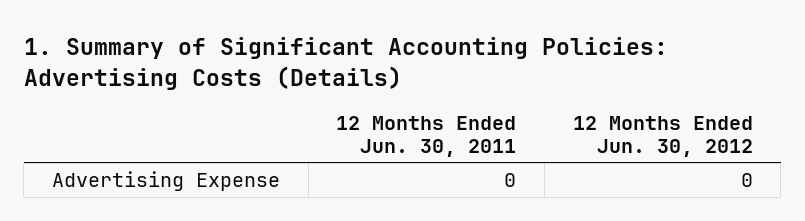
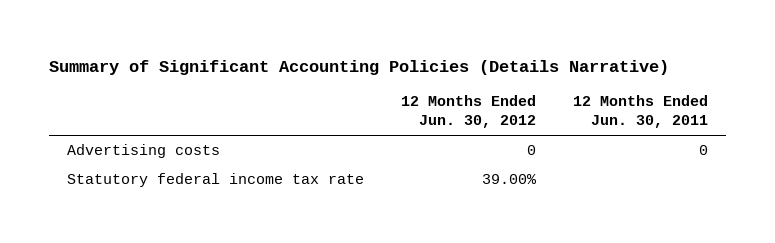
[23,36,668,90] 1. Summary of Significant Accounting Policies: Advertising Costs (Details) -> [49,60,670,76] Summary of Significant Accounting Policies (Details Narrative)
[52,171,281,192] Advertising Expense -> [67,144,221,159] Advertising costs
none -> [67,173,365,188] Statutory federal income tax rate

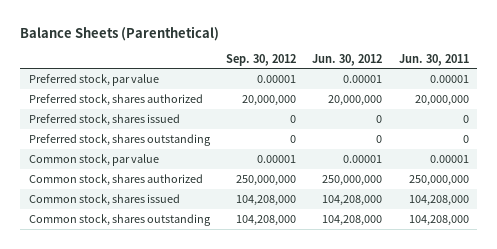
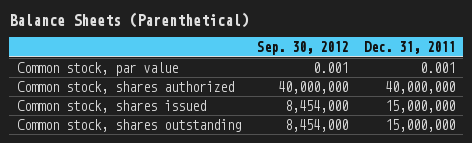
[312,53,383,66] Jun. 30, 2012 -> none
[398,53,469,66] Jun. 30, 2011 -> none
none -> [363,40,455,54] Dec. 31, 2011
[28,73,159,86] Preferred stock, par value -> none
[28,93,203,106] Preferred stock, shares authorized -> none
[28,113,180,126] Preferred stock, shares issued -> none
[28,133,211,146] Preferred stock, shares outstanding -> none
[256,154,296,163] 0.00001 -> [312,61,348,73] 0.001
[235,174,296,186] 250,000,000 -> [277,80,348,94] 40,000,000
[235,194,296,206] 104,208,000 -> [284,99,348,113] 8,454,000
[235,214,296,226] 104,208,000 -> [284,118,348,132] 8,454,000

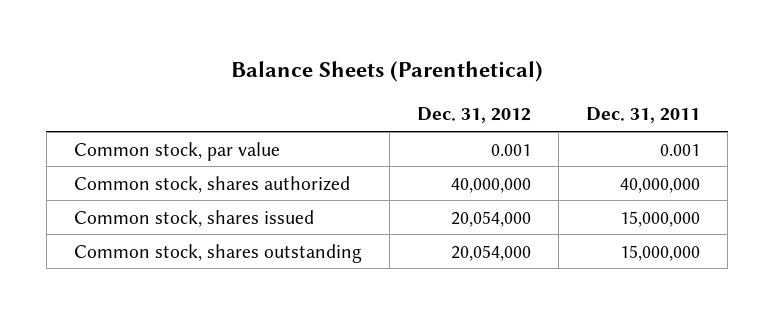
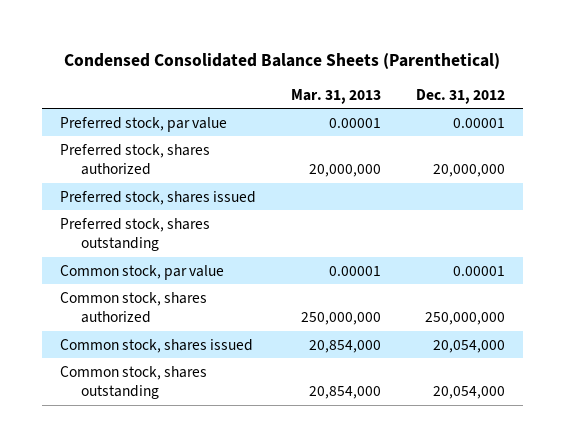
[231,61,544,83] Balance Sheets (Parenthetical) -> [64,53,501,70] Condensed Consolidated Balance Sheets (Parenthetical)
[586,107,701,124] Dec. 31, 2011 -> none
none -> [290,89,381,105] Mar. 31, 2013
none -> [59,116,227,132] Preferred stock, par value
none -> [59,143,210,176] Preferred stock, shares authorized
none -> [59,190,256,205] Preferred stock, shares issued
none -> [59,217,210,252] Preferred stock, shares outstanding
[491,143,532,156] 0.001 -> [452,265,505,276] 0.00001
[451,177,532,193] 40,000,000 -> [424,312,505,326] 250,000,000

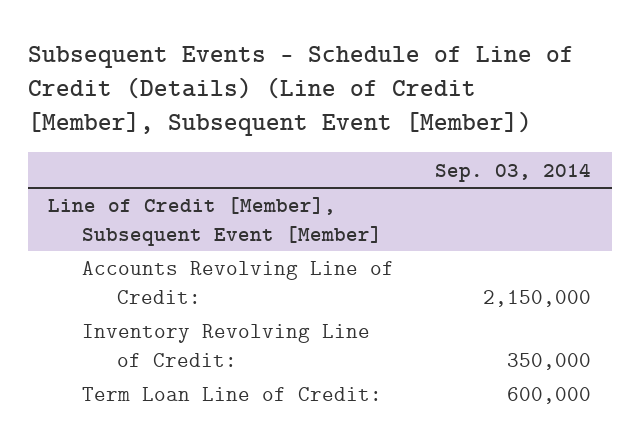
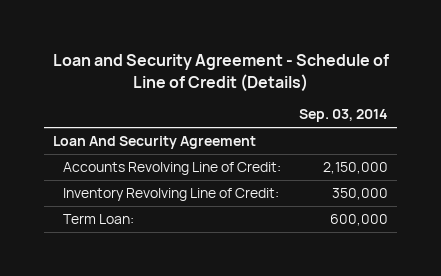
[27,45,574,137] Subsequent Events - Schedule of Line of Credit (Details) (Line of Credit [Member], Subsequent Event [Member]) -> [52,54,389,92] Loan and Security Agreement - Schedule of Line of Credit (Details)
[48,197,383,246] Line of Credit [Member], Subsequent Event [Member] -> none
none -> [53,135,257,149] Loan And Security Agreement
[82,387,383,402] Term Loan Line of Credit: -> [63,213,135,224] Term Loan:

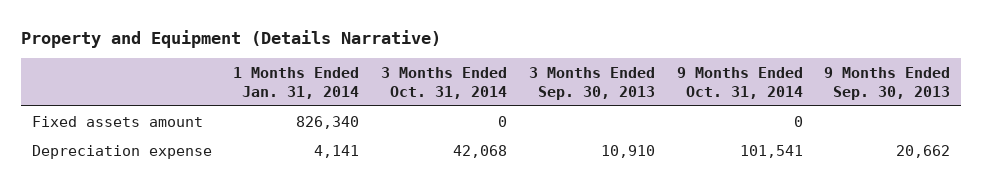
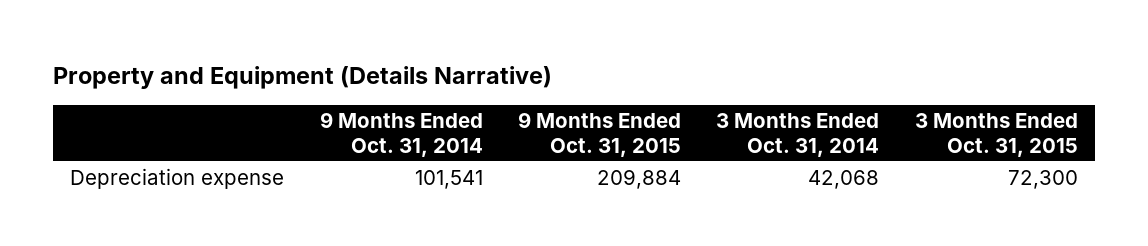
[233,67,360,99] 1 Months Ended Jan. 31, 2014 -> none
[528,67,655,100] 3 Months Ended Sep. 30, 2013 -> none
[824,67,951,100] 9 Months Ended Sep. 30, 2013 -> none
none -> [517,112,681,157] 9 Months Ended Oct. 31, 2015
none -> [914,113,1078,157] 3 Months Ended Oct. 31, 2015
[31,115,203,127] Fixed assets amount -> none

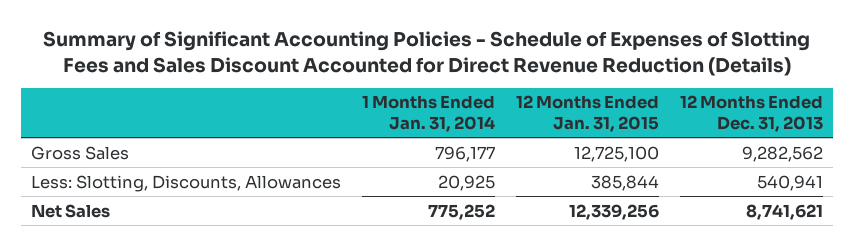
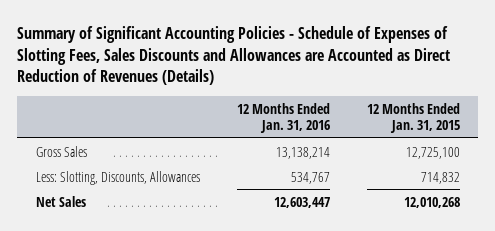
[42,31,810,76] Summary of Significant Accounting Policies - Schedule of Expenses of Slotting Fees and Sales Discount Accounted for Direct Revenue Reduction (Details) -> [17,25,451,86] Summary of Significant Accounting Policies - Schedule of Expenses of Slotting Fees, Sales Discounts and Allowances are Accounted as Direct Reduction of Revenues (Details)
[362,95,496,132] 1 Months Ended Jan. 31, 2014 -> none
[679,95,823,132] 12 Months Ended Dec. 31, 2013 -> none
none -> [236,102,330,134] 12 Months Ended Jan. 31, 2016
[590,174,659,191] 385,844 -> [420,171,460,184] 714,832
[568,203,659,220] 12,339,256 -> [403,196,460,208] 12,010,268

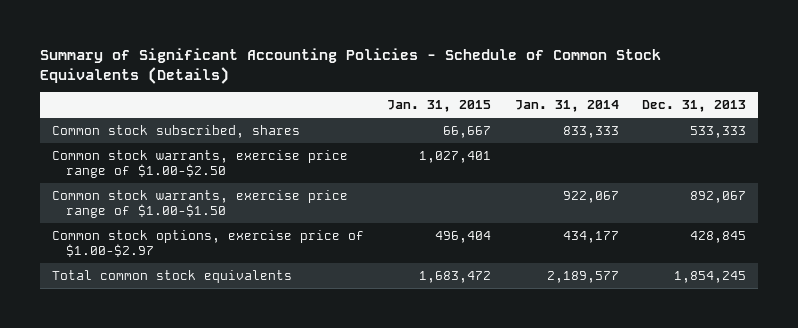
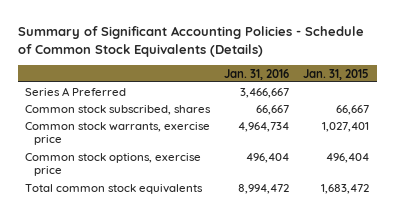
[514,100,619,113] Jan. 31, 2014 -> none
[641,100,746,113] Dec. 31, 2013 -> none
none -> [224,68,290,80] Jan. 31, 2016
none -> [24,86,126,96] Series A Preferred
[51,189,348,219] Common stock warrants, exercise price range of $1.00-$1.50 -> none
[51,149,348,179] Common stock warrants, exercise price range of $1.00-$2.50 -> [24,121,210,146] Common stock warrants, exercise price
[51,229,364,258] Common stock options, exercise price of $1.00-$2.97 -> [24,152,201,177] Common stock options, exercise price

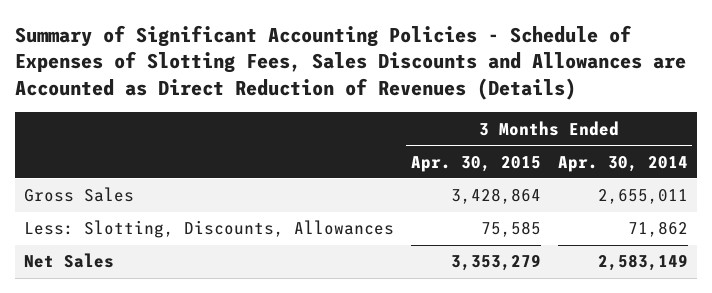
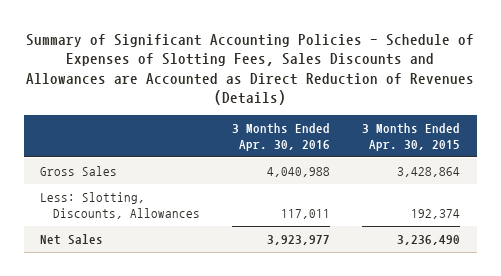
[558,155,689,172] Apr. 30, 2014 -> none
none -> [231,122,330,152] 3 Months Ended Apr. 30, 2016
[480,221,541,238] 75,585 -> [411,209,461,220] 192,374
[450,254,541,272] 3,353,279 -> [397,234,461,245] 3,236,490

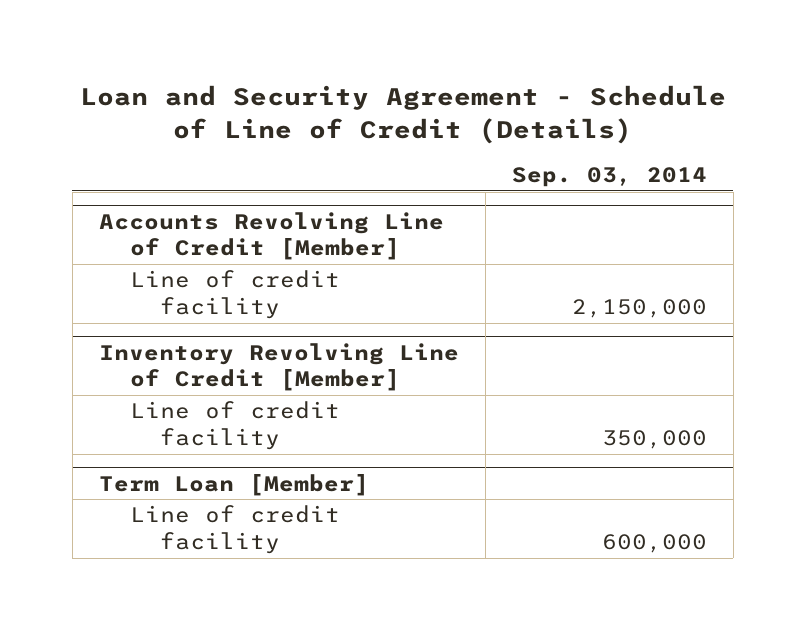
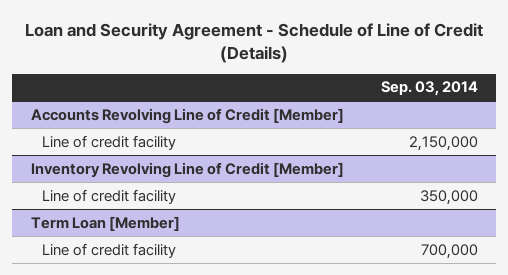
[601,534,707,554] 600,000 -> [420,243,478,259] 700,000

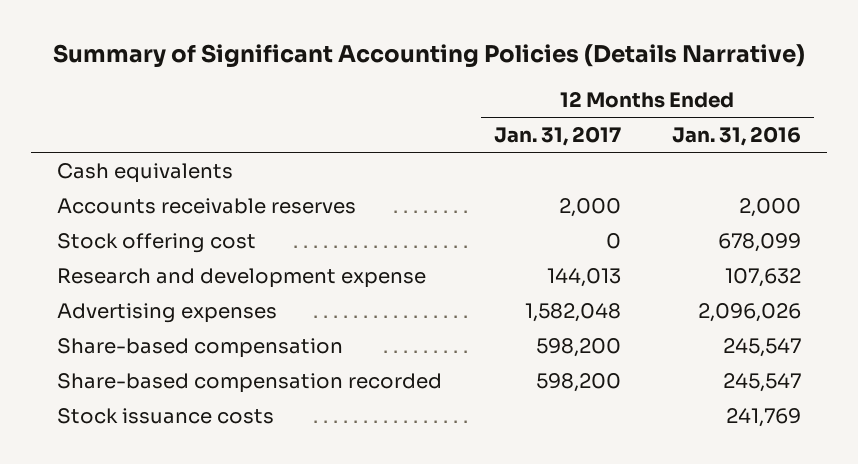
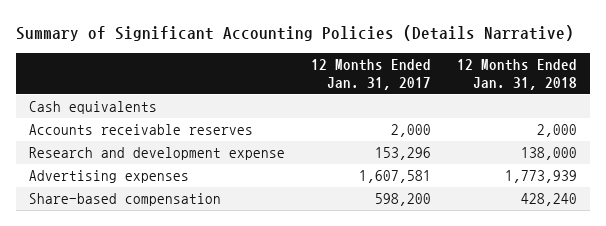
[672,126,802,147] Jan. 31, 2016 -> none
none -> [456,58,577,91] 12 Months Ended Jan. 31, 2018
[57,232,257,253] Stock offering cost -> none
[546,267,621,287] 144,013 -> [374,146,431,160] 153,296
[524,302,621,322] 1,582,048 -> [358,169,431,183] 1,607,581
[57,372,443,393] Share-based compensation recorded -> none
[57,407,275,424] Stock issuance costs -> none

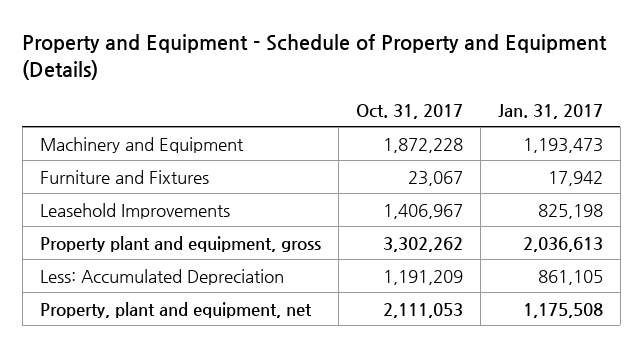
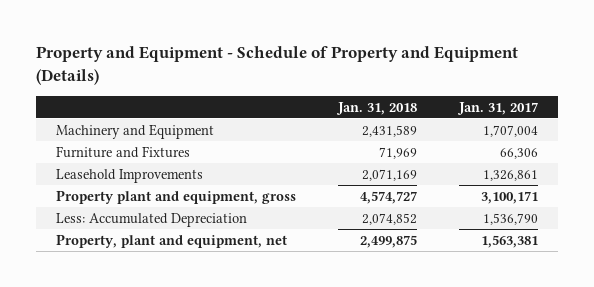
[355,103,463,119] Oct. 31, 2017 -> none
none -> [336,101,418,115] Jan. 31, 2018
[522,137,603,153] 1,193,473 -> [482,124,538,137] 1,707,004
[547,170,603,186] 17,942 -> [499,147,538,159] 66,306
[537,203,603,219] 825,198 -> [482,169,538,181] 1,326,861
[522,236,603,252] 2,036,613 -> [480,190,538,204] 3,100,171
[537,269,603,285] 861,105 -> [482,212,538,225] 1,536,790
[522,302,603,318] 1,175,508 -> [480,234,538,248] 1,563,381

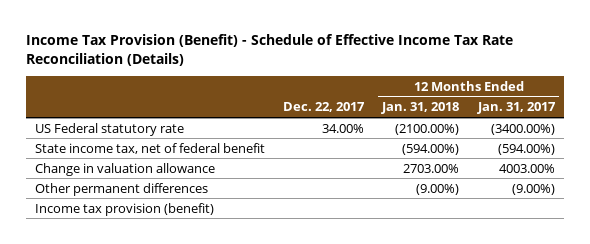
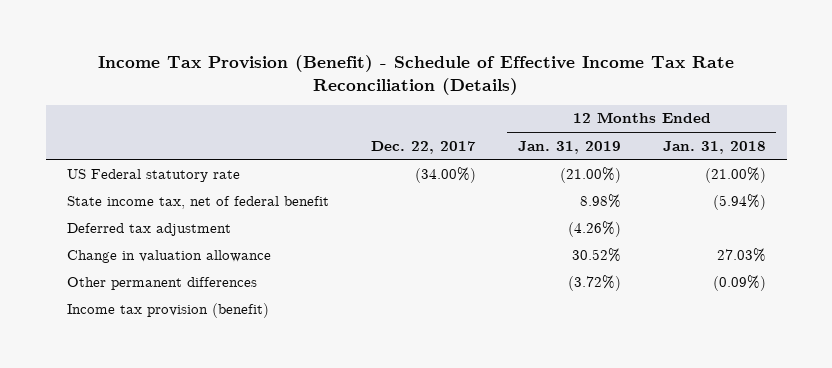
[476,102,556,115] Jan. 31, 2017 -> none
none -> [517,140,621,154] Jan. 31, 2019
[322,123,365,133] 34.00% -> [414,166,476,183] (34.00%)
[395,123,460,135] (2100.00%) -> [704,166,766,183] (21.00%)
[402,143,460,155] (594.00%) -> [712,193,766,210] (5.94%)
none -> [66,222,231,236] Deferred tax adjustment
[403,163,460,173] 2703.00% -> [716,247,766,262] 27.03%
[416,183,460,195] (9.00%) -> [712,274,766,291] (0.09%)

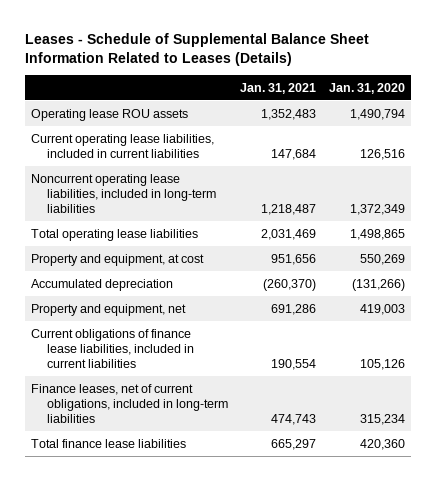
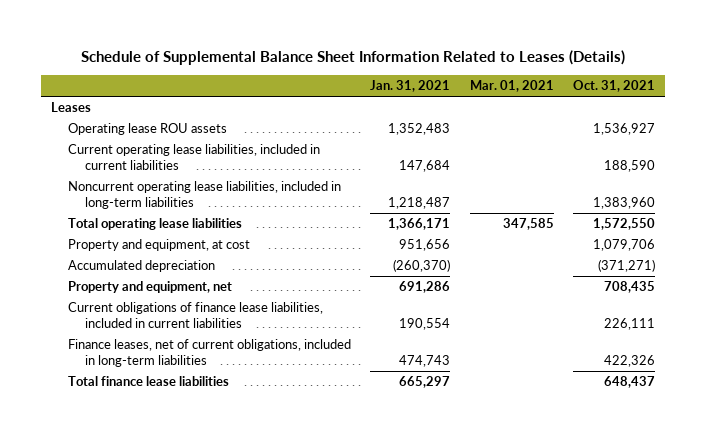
[24,32,369,66] Leases - Schedule of Supplemental Balance Sheet Information Related to Leases (Details) -> [80,49,625,65] Schedule of Supplemental Balance Sheet Information Related to Leases (Details)
[328,82,405,94] Jan. 31, 2020 -> none
none -> [469,80,554,93] Mar. 01, 2021
none -> [572,80,655,93] Oct. 31, 2021
none -> [51,102,92,113] Leases
[261,228,317,240] 2,031,469 -> [388,218,451,231] 1,366,171

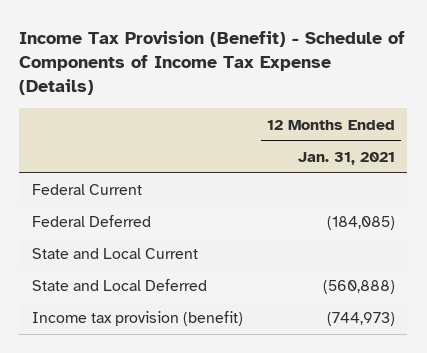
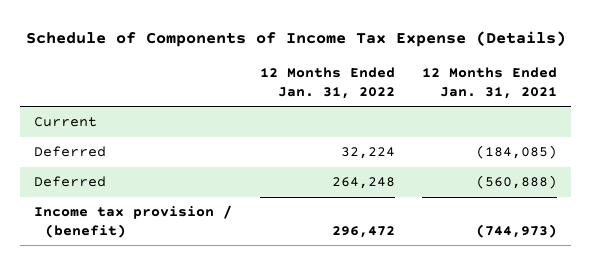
[19,30,406,96] Income Tax Provision (Benefit) - Schedule of Components of Income Tax Expense (Details) -> [25,31,566,48] Schedule of Components of Income Tax Expense (Details)
none -> [259,67,395,99] 12 Months Ended Jan. 31, 2022
[31,248,198,260] State and Local Current -> none
[31,184,142,196] Federal Current -> [34,117,98,128] Current
[31,215,151,228] Federal Deferred -> [34,146,107,158] Deferred
[31,279,207,292] State and Local Deferred -> [34,176,107,188] Deferred
[31,311,243,327] Income tax provision (benefit) -> [34,205,233,238] Income tax provision / (benefit)

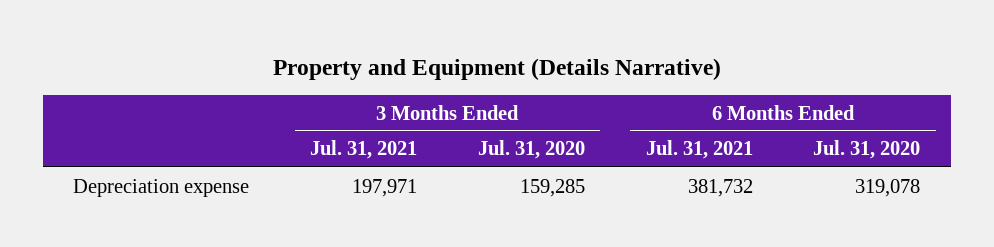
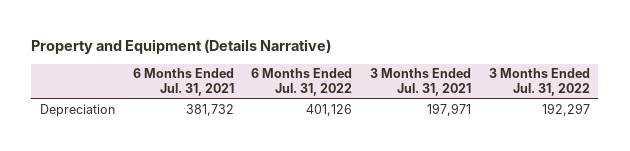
[477,140,585,160] Jul. 31, 2020 -> none
[813,140,921,160] Jul. 31, 2020 -> none
none -> [251,67,353,97] 6 Months Ended Jul. 31, 2022
none -> [488,67,590,97] 3 Months Ended Jul. 31, 2022
[73,178,250,197] Depreciation expense -> [40,104,116,118] Depreciation

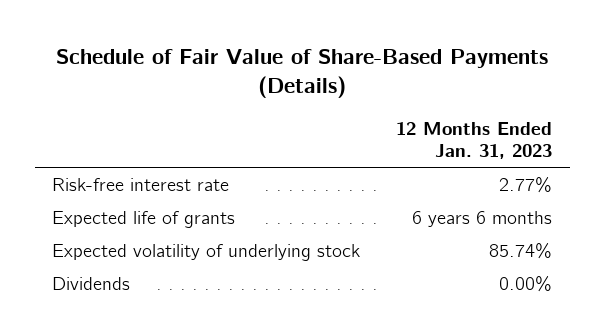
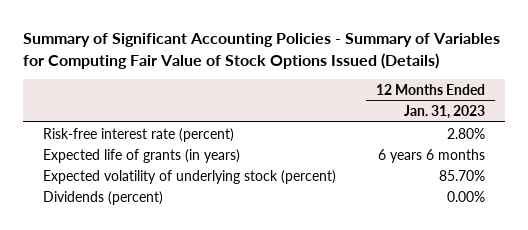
[56,48,549,98] Schedule of Fair Value of Share-Based Payments (Details) -> [22,33,500,69] Summary of Significant Accounting Policies - Summary of Variables for Computing Fair Value of Stock Options Issued (Details)
[52,177,230,191] Risk-free interest rate -> [42,127,234,142] Risk-free interest rate (percent)
[498,176,552,193] 2.77% -> [447,127,486,139] 2.80%
[52,210,236,228] Expected life of grants -> [42,148,240,163] Expected life of grants (in years)
[52,243,361,261] Expected volatility of underlying stock -> [42,169,336,184] Expected volatility of underlying stock (percent)
[488,242,552,259] 85.74% -> [439,169,486,181] 85.70%
[52,276,131,290] Dividends -> [42,190,163,205] Dividends (percent)

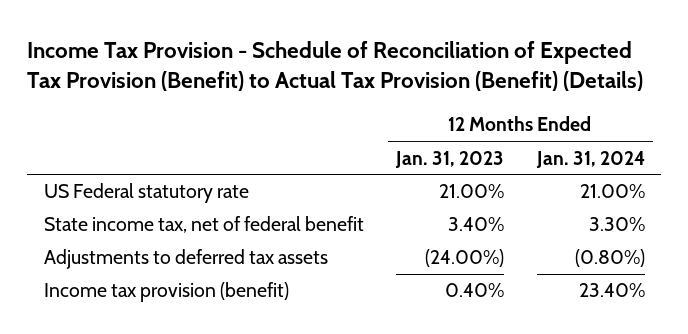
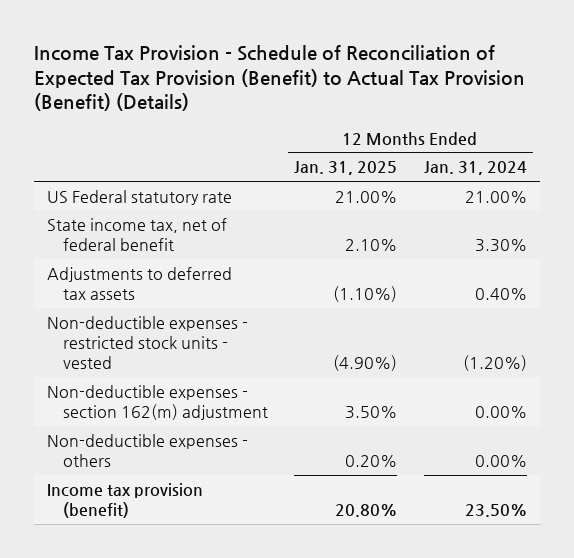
[395,150,505,168] Jan. 31, 2023 -> none
none -> [294,161,398,176] Jan. 31, 2025
[574,249,645,268] (0.80%) -> [474,288,527,301] 0.40%
none -> [47,315,249,370] Non-deductible expenses - restricted stock units - vested
none -> [47,384,268,421] Non-deductible expenses - section 162(m) adjustment
none -> [47,433,249,468] Non-deductible expenses - others
[578,283,645,298] 23.40% -> [464,504,527,518] 23.50%

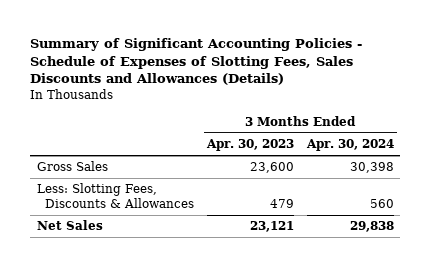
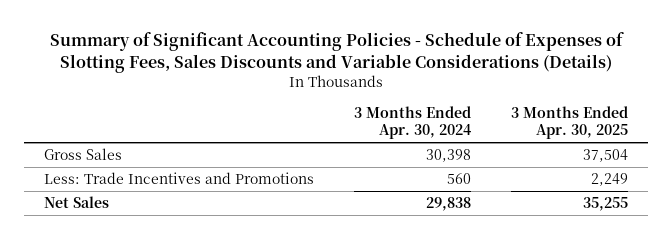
[30,37,363,86] Summary of Significant Accounting Policies - Schedule of Expenses of Slotting Fees, Sales Discounts and Allowances (Details) -> [50,32,625,73] Summary of Significant Accounting Policies - Schedule of Expenses of Slotting Fees, Sales Discounts and Variable Considerations (Details)
[205,139,294,152] Apr. 30, 2023 -> none
none -> [511,105,629,140] 3 Months Ended Apr. 30, 2025
[36,183,194,208] Less: Slotting Fees, Discounts & Allowances -> none
none -> [44,172,315,185] Less: Trade Incentives and Promotions

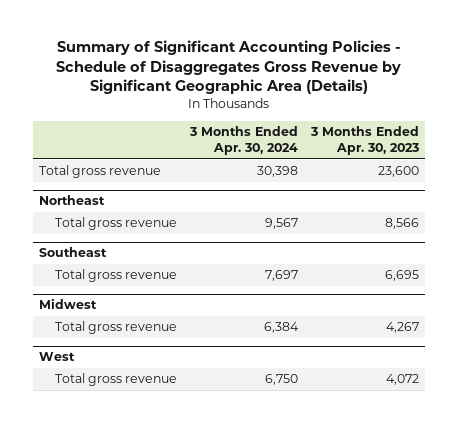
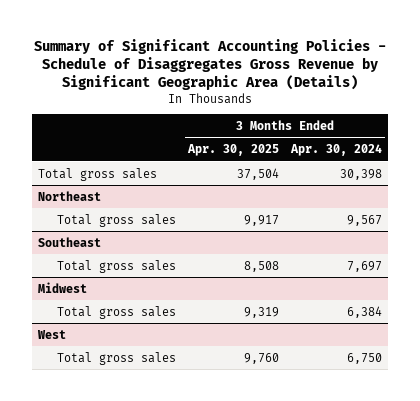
[309,125,419,156] 3 Months Ended Apr. 30, 2023 -> none
none -> [186,144,279,157] Apr. 30, 2025
[39,165,162,179] Total gross revenue -> [38,167,158,181] Total gross sales
[55,217,178,231] Total gross revenue -> [56,213,176,227] Total gross sales
[55,269,178,283] Total gross revenue -> [56,259,176,273] Total gross sales
[55,321,178,335] Total gross revenue -> [56,305,176,319] Total gross sales
[55,373,178,387] Total gross revenue -> [56,351,176,365] Total gross sales

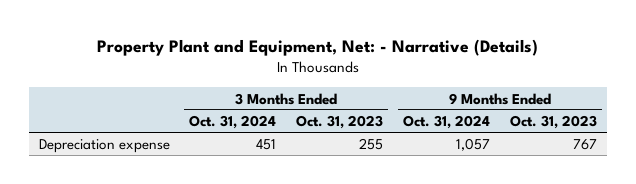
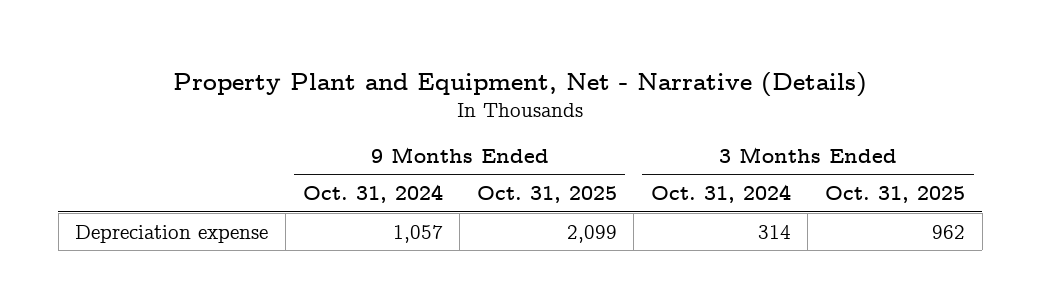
[96,39,538,57] Property Plant and Equipment, Net: - Narrative (Details) -> [173,71,868,97] Property Plant and Equipment, Net - Narrative (Details)
[296,115,384,130] Oct. 31, 2023 -> none
[510,115,598,130] Oct. 31, 2023 -> none
none -> [476,186,617,204] Oct. 31, 2025
none -> [824,186,965,204] Oct. 31, 2025
[256,139,277,151] 451 -> [757,224,791,239] 314

